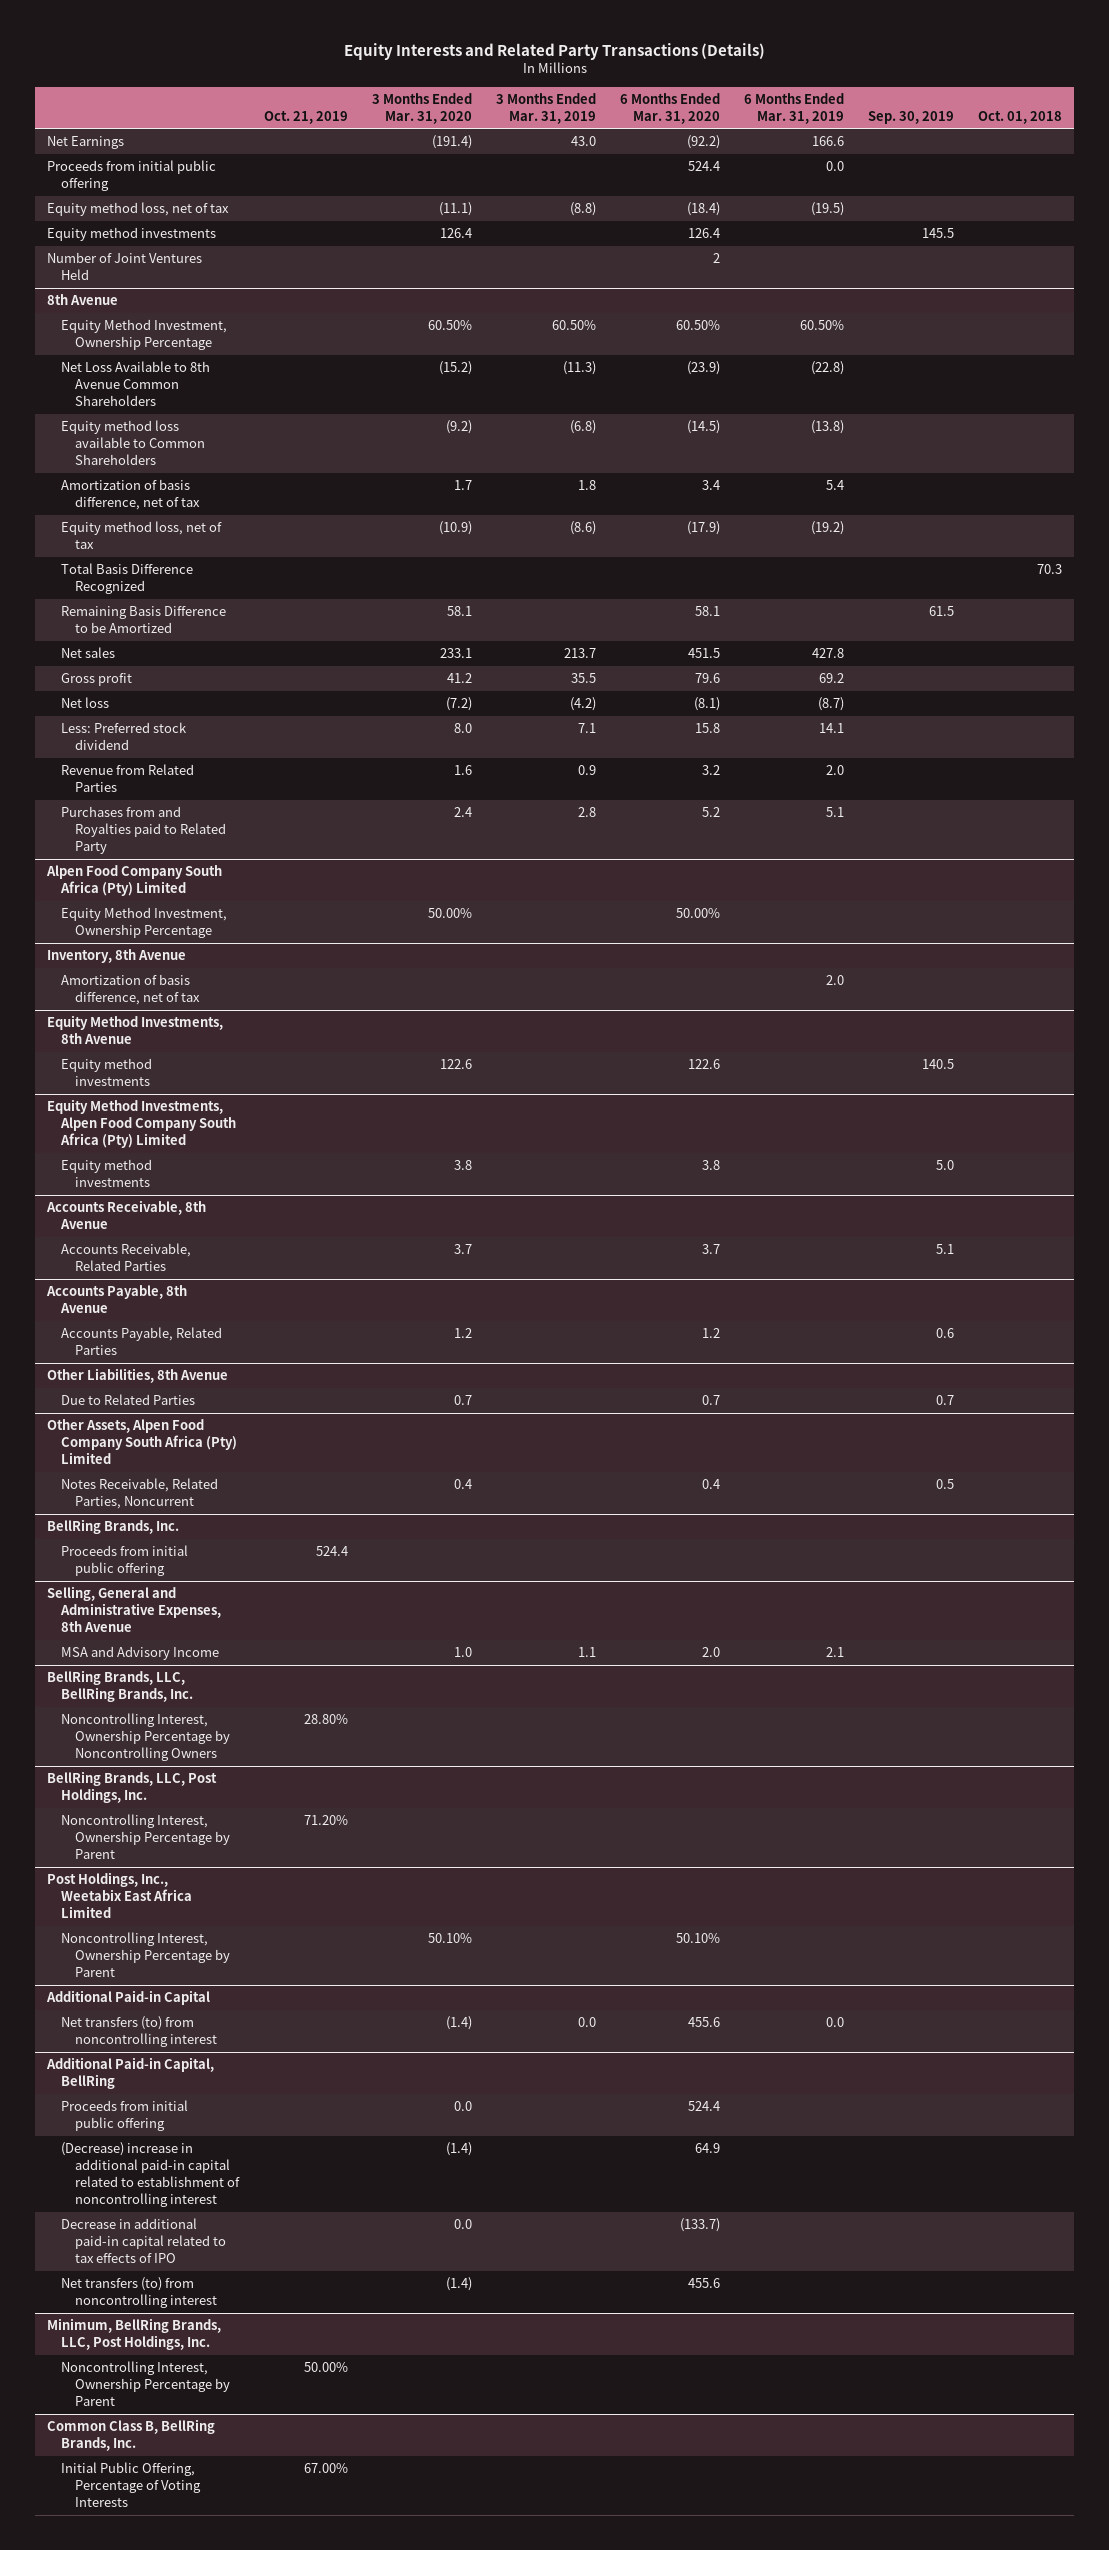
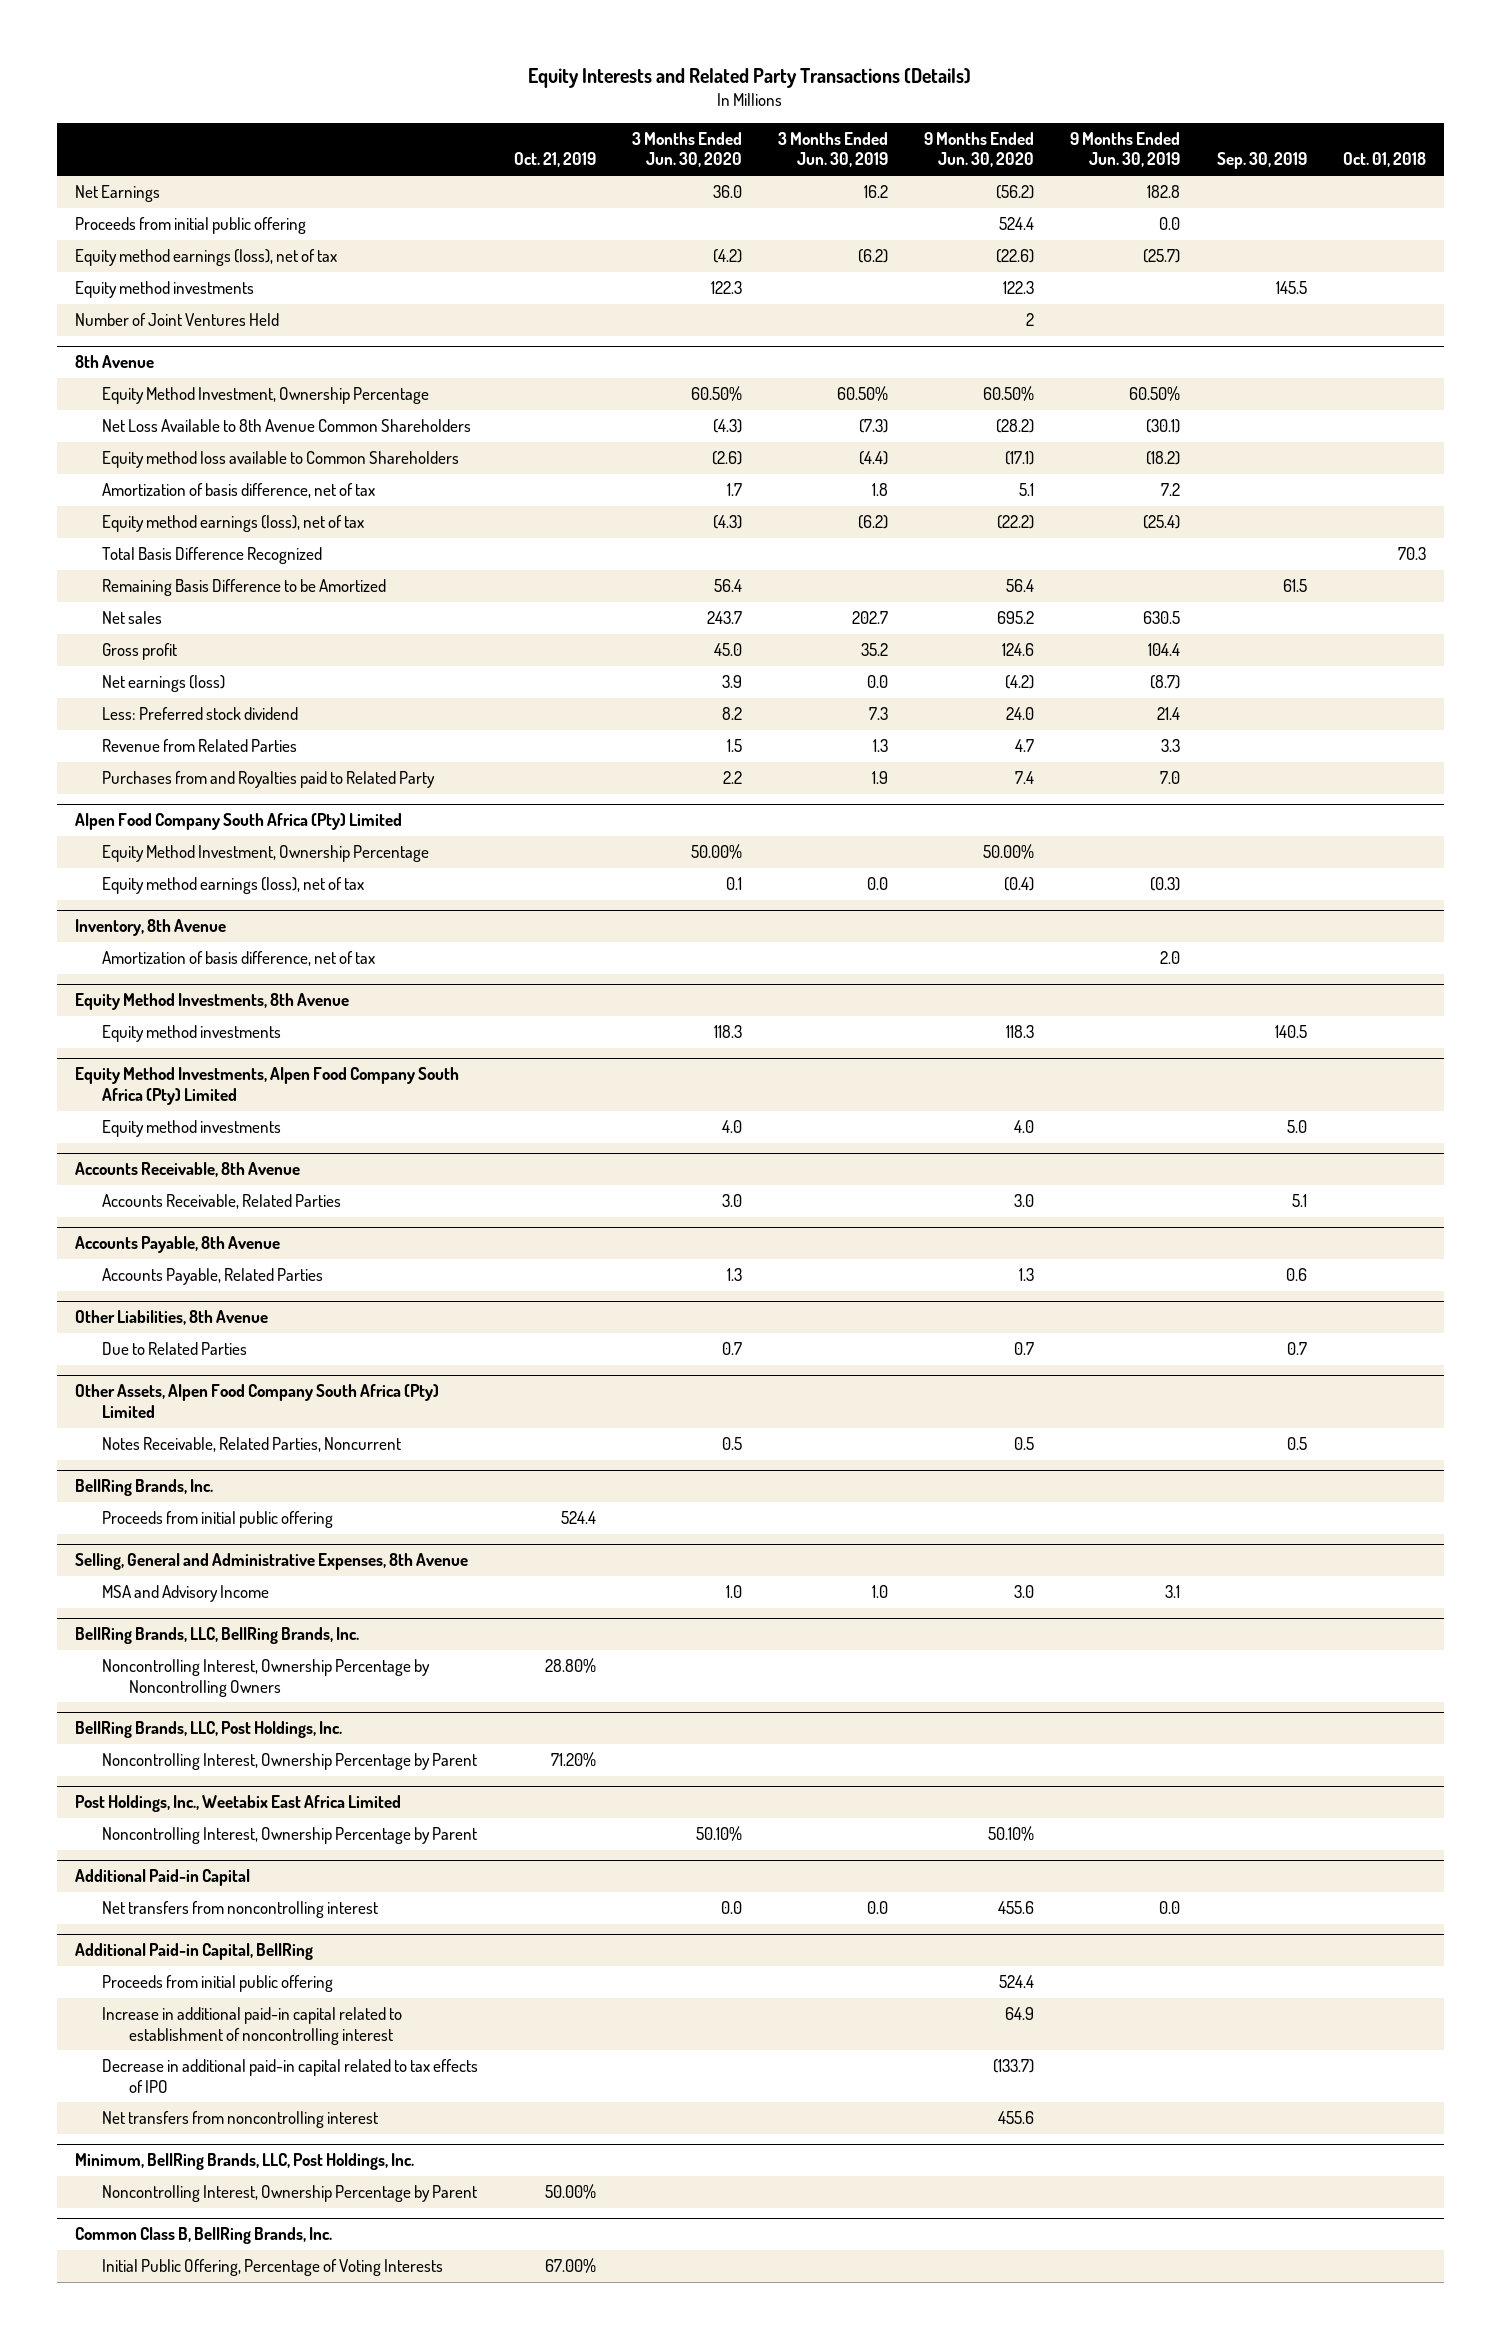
[371,92,472,124] 3 Months Ended Mar. 31, 2020 -> none
[495,92,596,124] 3 Months Ended Mar. 31, 2019 -> none
[619,92,720,124] 6 Months Ended Mar. 31, 2020 -> none
[743,92,844,124] 6 Months Ended Mar. 31, 2019 -> none
none -> [632,131,743,168] 3 Months Ended Jun. 30, 2020
none -> [778,131,889,168] 3 Months Ended Jun. 30, 2019
none -> [924,131,1035,168] 9 Months Ended Jun. 30, 2020
none -> [1070,131,1181,168] 9 Months Ended Jun. 30, 2019
[47,202,230,217] Equity method loss, net of tax -> [74,249,337,267] Equity method earnings (loss), net of tax
[61,521,223,550] Equity method loss, net of tax -> [101,515,364,533] Equity method earnings (loss), net of tax
[61,697,110,709] Net loss -> [101,675,225,693] Net earnings (loss)
none -> [101,877,364,895] Equity method earnings (loss), net of tax
[61,2016,218,2048] Net transfers (to) from noncontrolling interest -> [101,1901,378,1919] Net transfers from noncontrolling interest
[61,2142,241,2207] (Decrease) increase in additional paid-in capital related to establishment of noncontrolling interest -> [101,2007,402,2045] Increase in additional paid-in capital related to establishment of noncontrolling interest
[61,2277,218,2309] Net transfers (to) from noncontrolling interest -> [101,2111,378,2129] Net transfers from noncontrolling interest

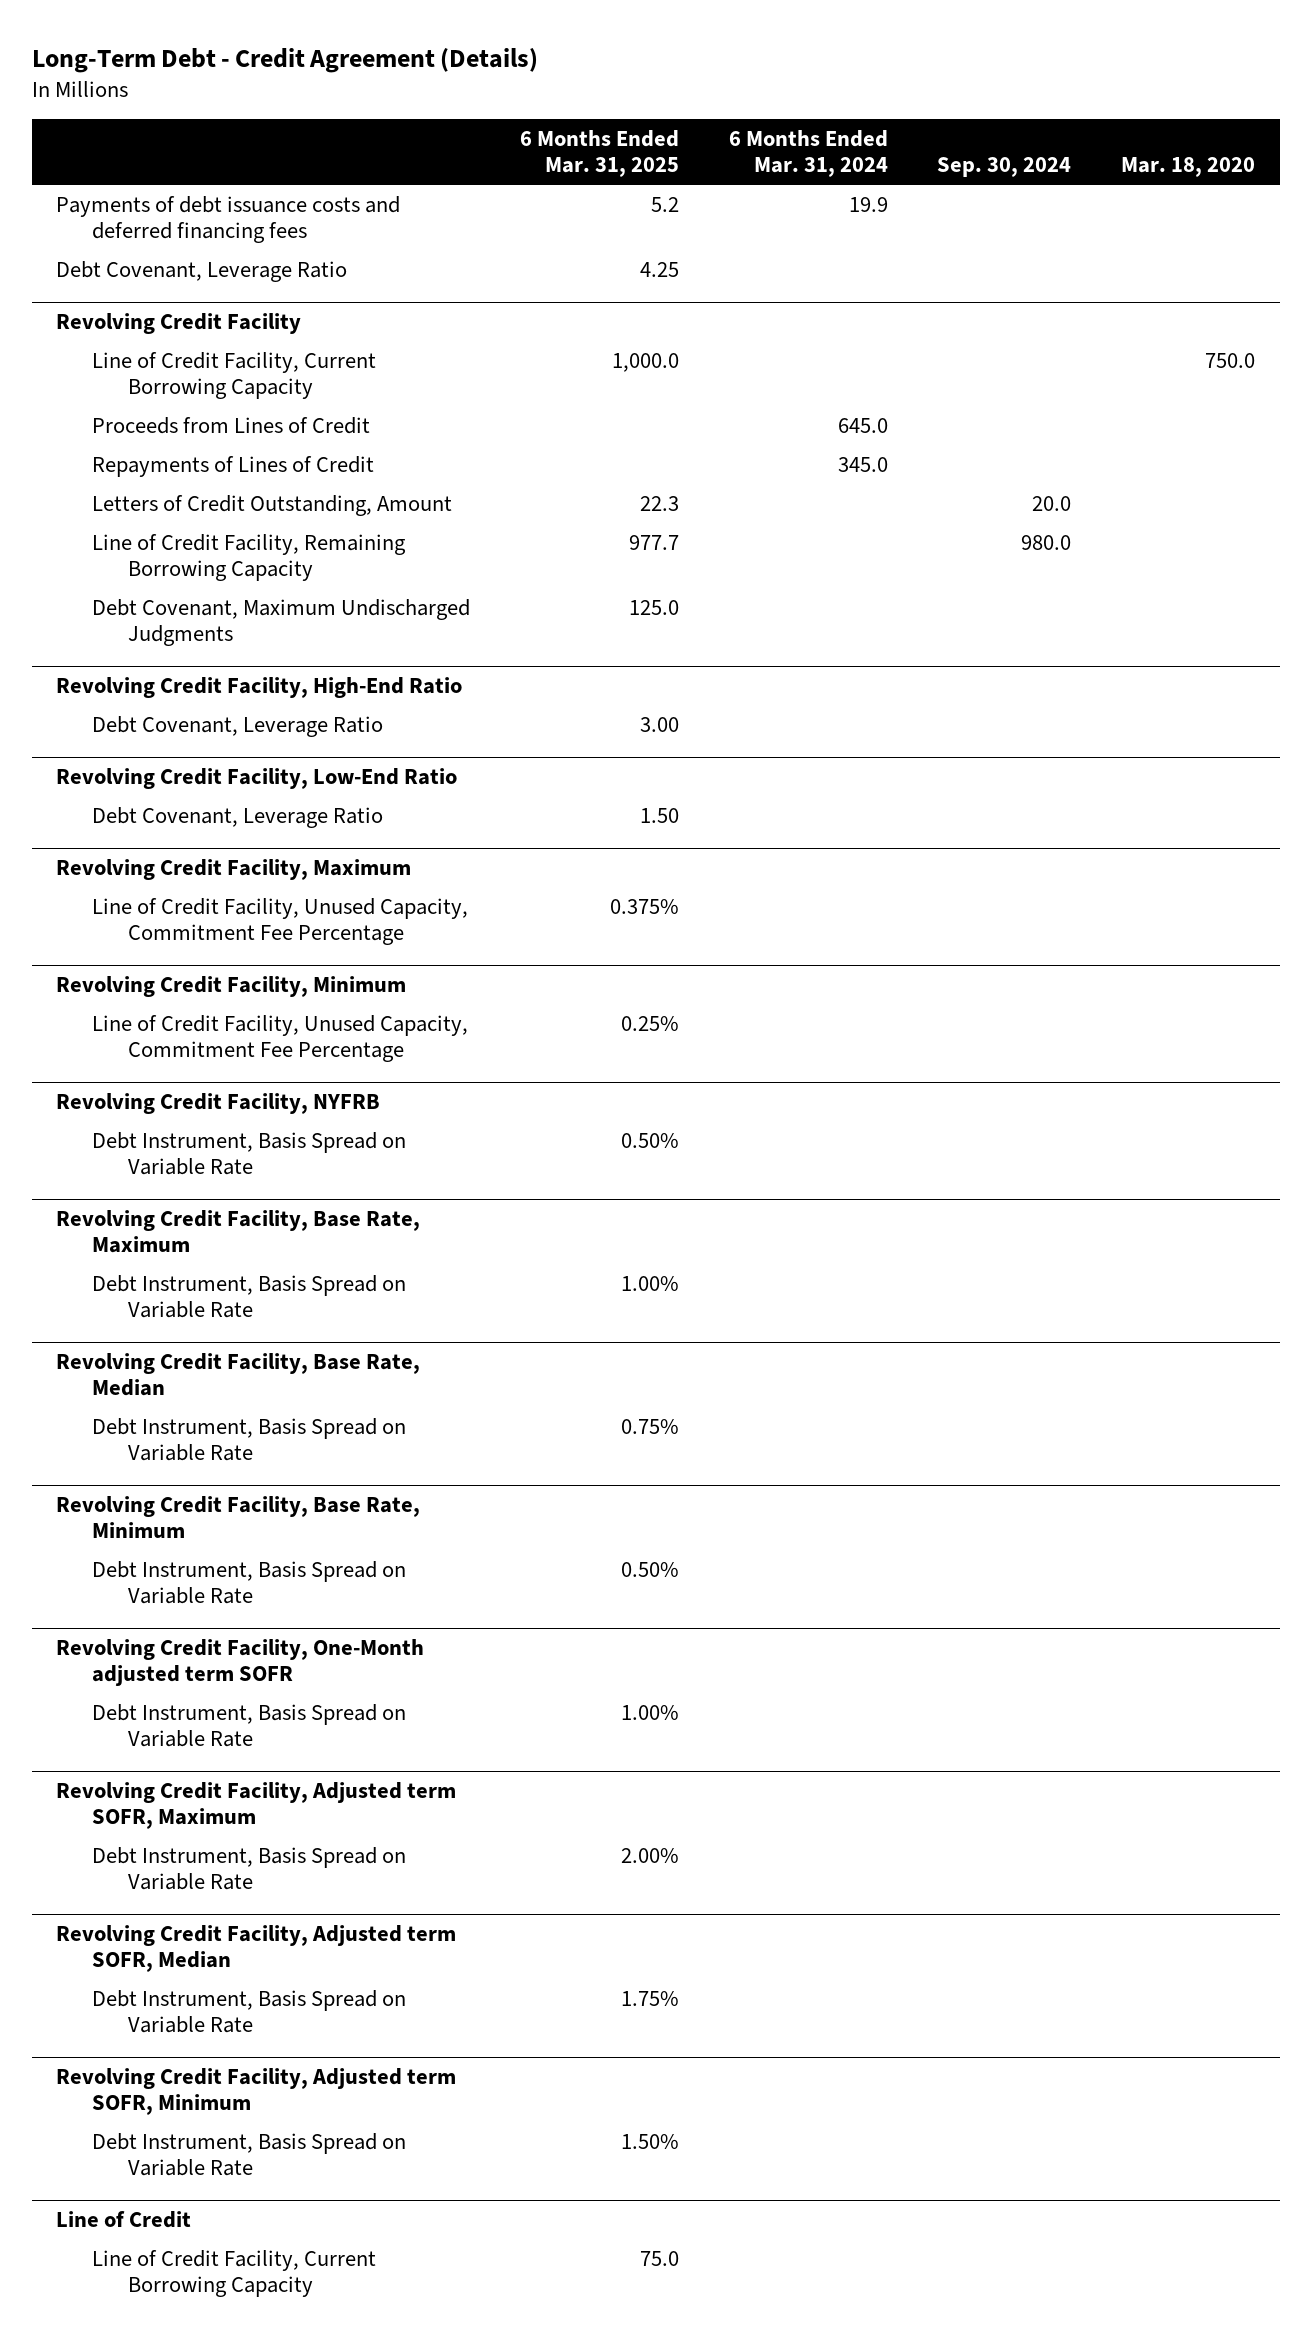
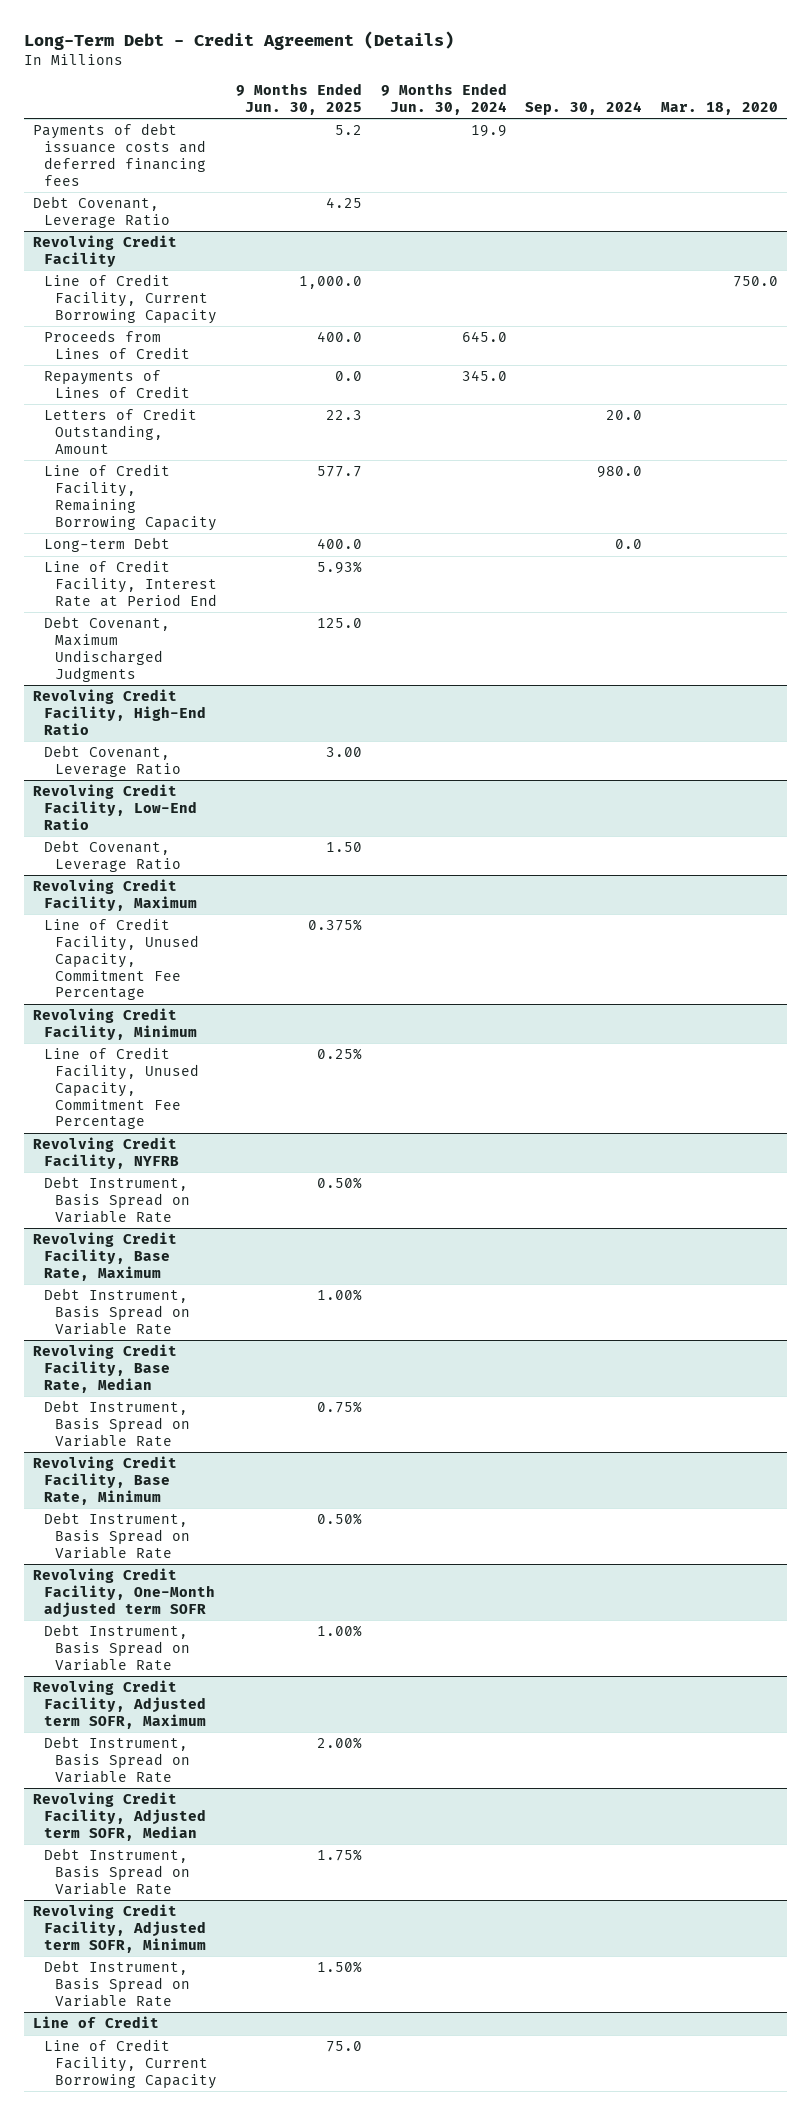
[519,130,679,178] 6 Months Ended Mar. 31, 2025 -> none
[728,130,888,178] 6 Months Ended Mar. 31, 2024 -> none
none -> [235,83,362,115] 9 Months Ended Jun. 30, 2025
none -> [380,83,507,115] 9 Months Ended Jun. 30, 2024
none -> [44,537,171,553] Long-term Debt
none -> [44,560,218,607] Line of Credit Facility, Interest Rate at Period End

